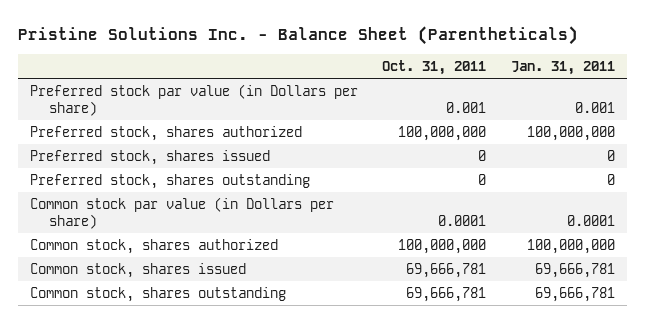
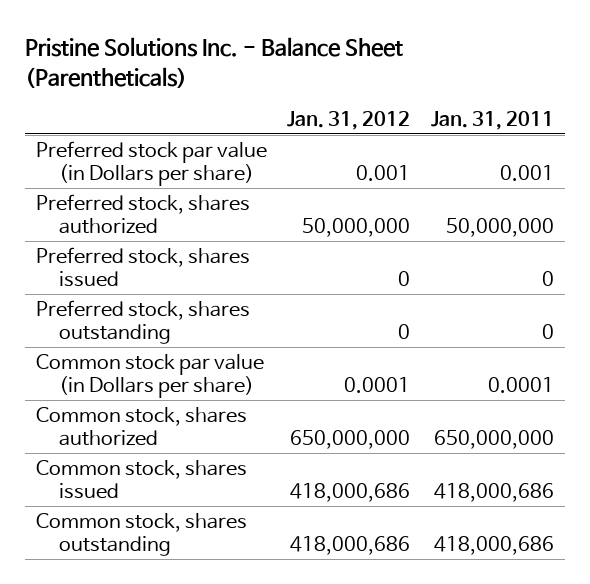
[382,60,487,76] Oct. 31, 2011 -> none
none -> [287,111,411,131] Jan. 31, 2012
[526,125,615,141] 100,000,000 -> [446,218,555,238] 50,000,000
[526,238,615,254] 100,000,000 -> [434,430,555,450] 650,000,000
[534,262,615,278] 69,666,781 -> [434,483,555,503] 418,000,686
[534,286,615,302] 69,666,781 -> [434,536,555,556] 418,000,686

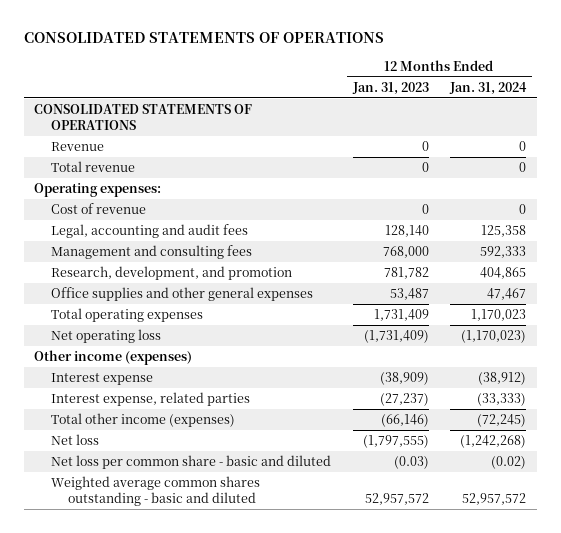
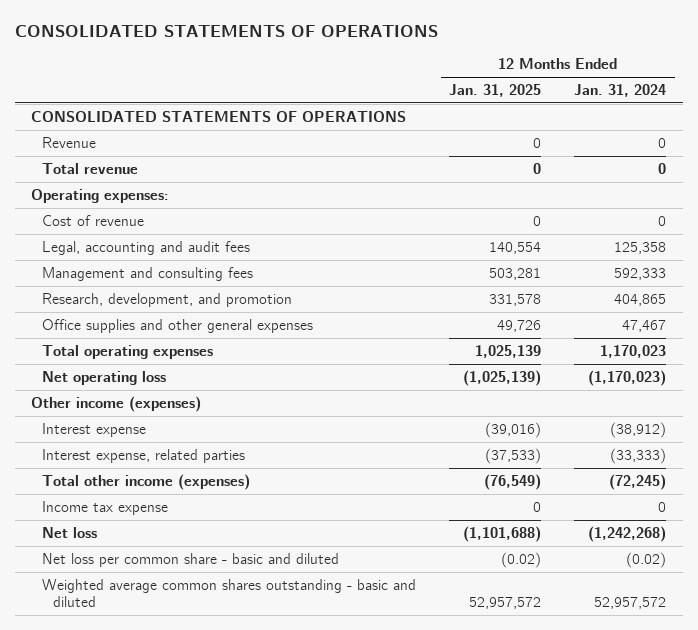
[351,81,429,95] Jan. 31, 2023 -> none
none -> [449,83,542,97] Jan. 31, 2025
none -> [42,500,169,515] Income tax expense

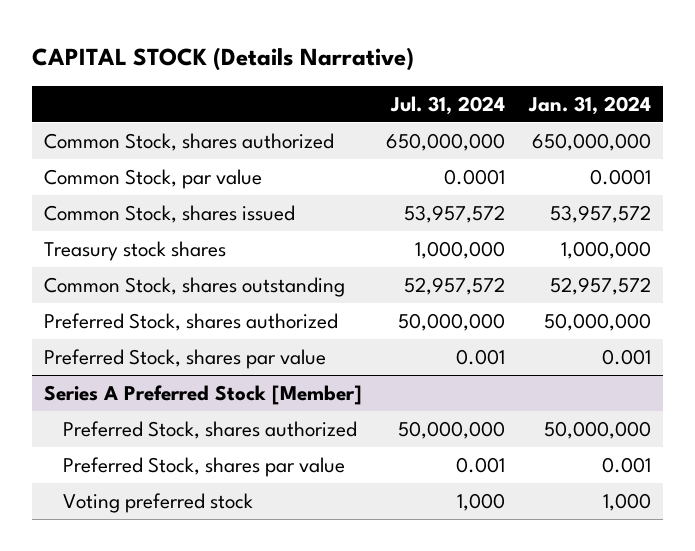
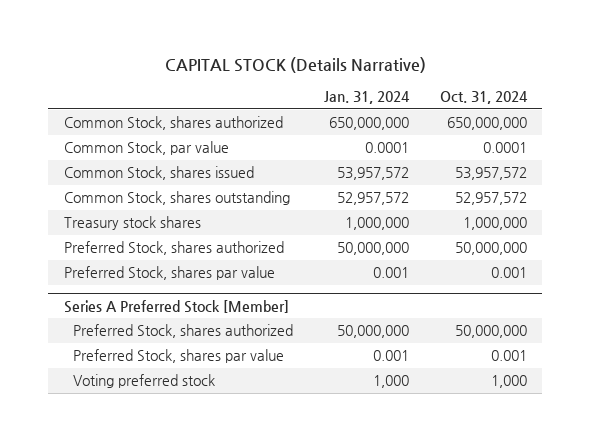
[389,95,505,115] Jul. 31, 2024 -> none
none -> [439,90,528,104] Oct. 31, 2024
[43,240,226,261] Treasury stock shares -> [63,216,201,231] Treasury stock shares

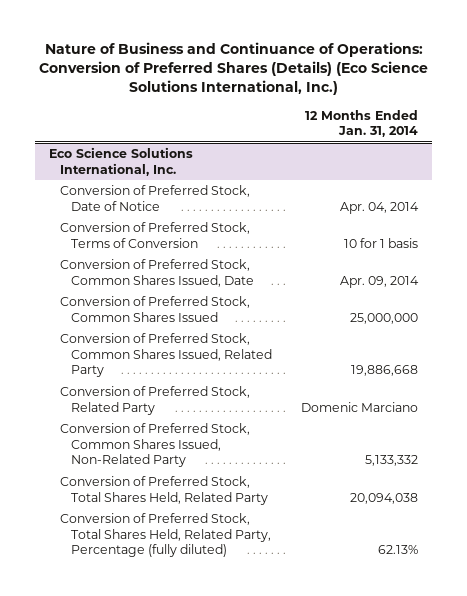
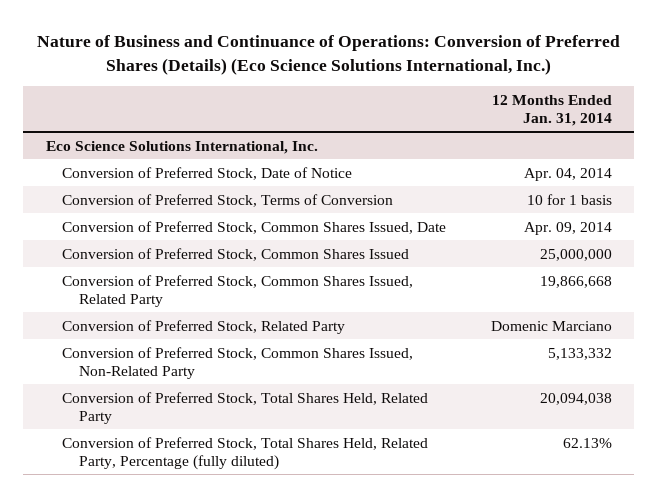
[350,365,418,377] 19,886,668 -> [539,275,612,288] 19,866,668

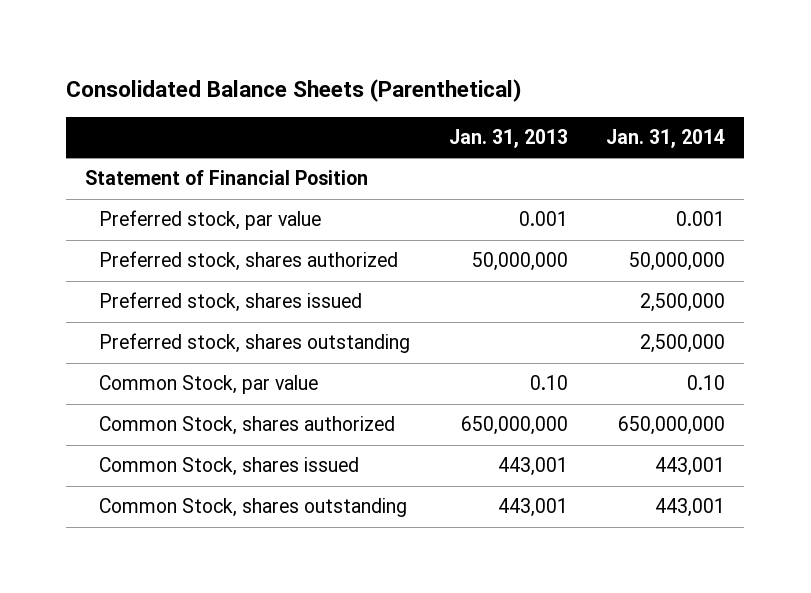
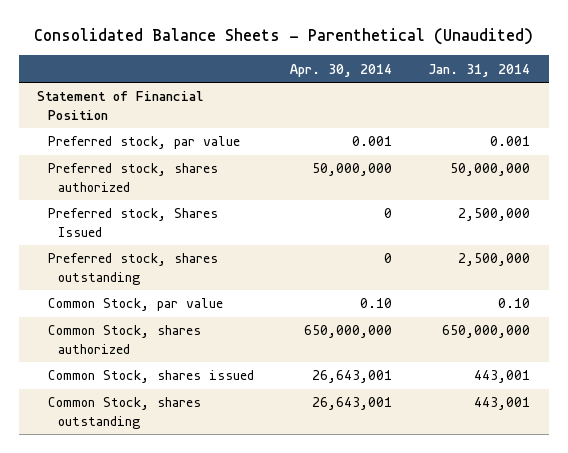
[66,78,523,102] Consolidated Balance Sheets (Parenthetical) -> [33,28,533,46] Consolidated Balance Sheets - Parenthetical (Unaudited)
[448,128,568,148] Jan. 31, 2013 -> none
none -> [290,63,393,77] Apr. 30, 2014
[99,292,363,313] Preferred stock, shares issued -> [47,208,218,237] Preferred stock, Shares Issued

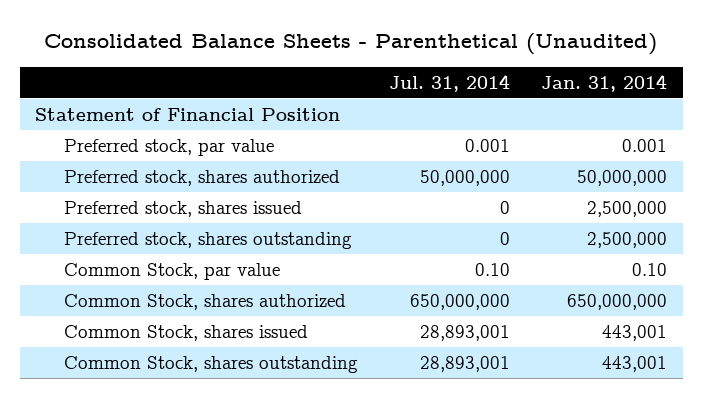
[290,63,393,77] Apr. 30, 2014 -> none
none -> [389,73,511,92] Jul. 31, 2014
[47,208,218,237] Preferred stock, Shares Issued -> [63,200,302,217] Preferred stock, shares issued

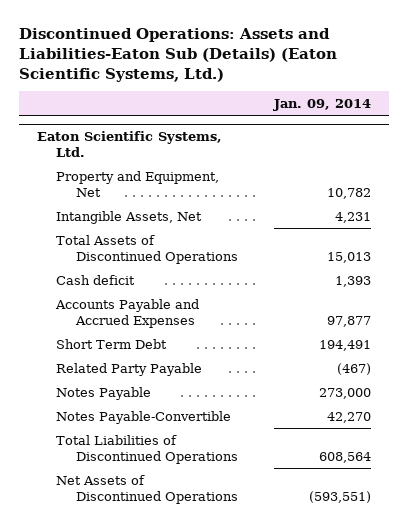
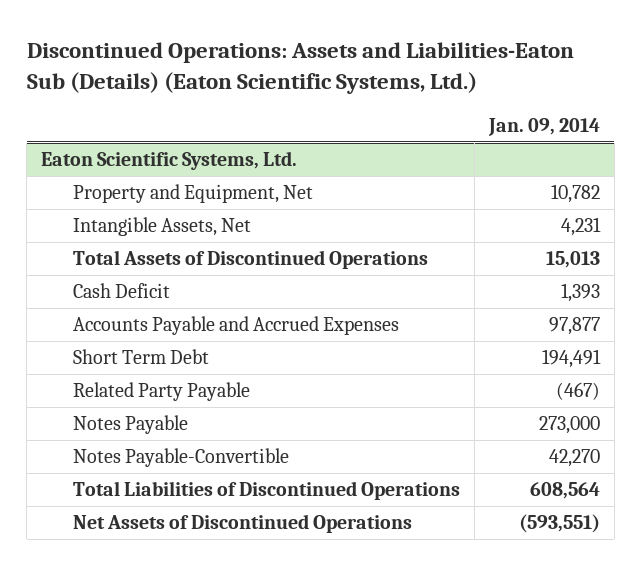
[56,274,136,285] Cash deficit -> [72,283,170,299] Cash Deficit

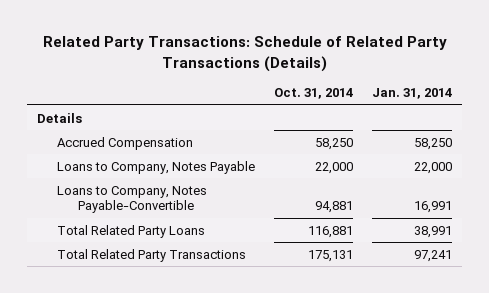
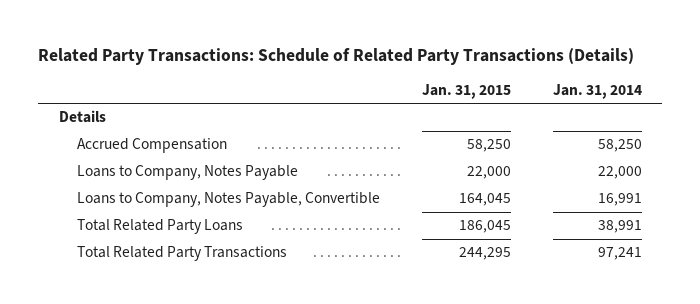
[274,88,354,100] Oct. 31, 2014 -> none
none -> [421,84,511,100] Jan. 31, 2015
[57,185,208,214] Loans to Company, Notes Payable-Convertible -> [77,192,381,208] Loans to Company, Notes Payable, Convertible

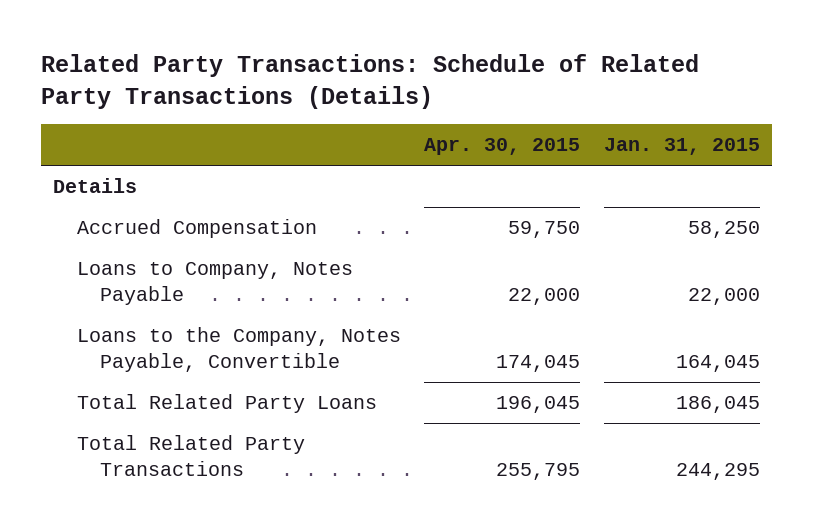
[552,84,642,100] Jan. 31, 2014 -> none
none -> [424,138,581,156] Apr. 30, 2015
[77,192,381,208] Loans to Company, Notes Payable, Convertible -> [76,327,401,372] Loans to the Company, Notes Payable, Convertible

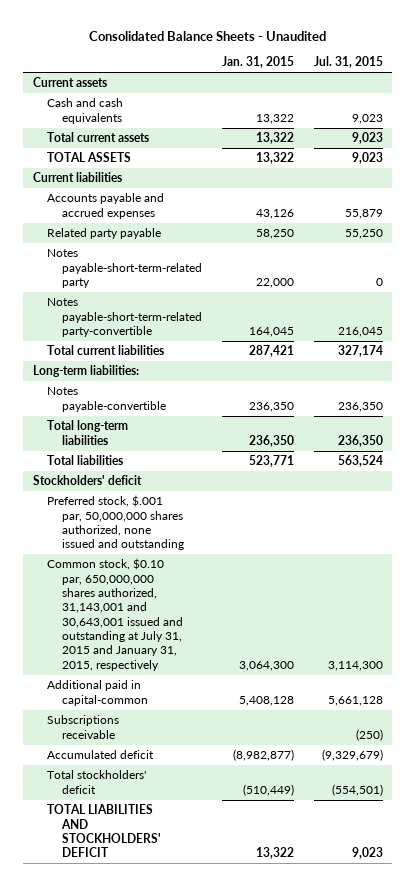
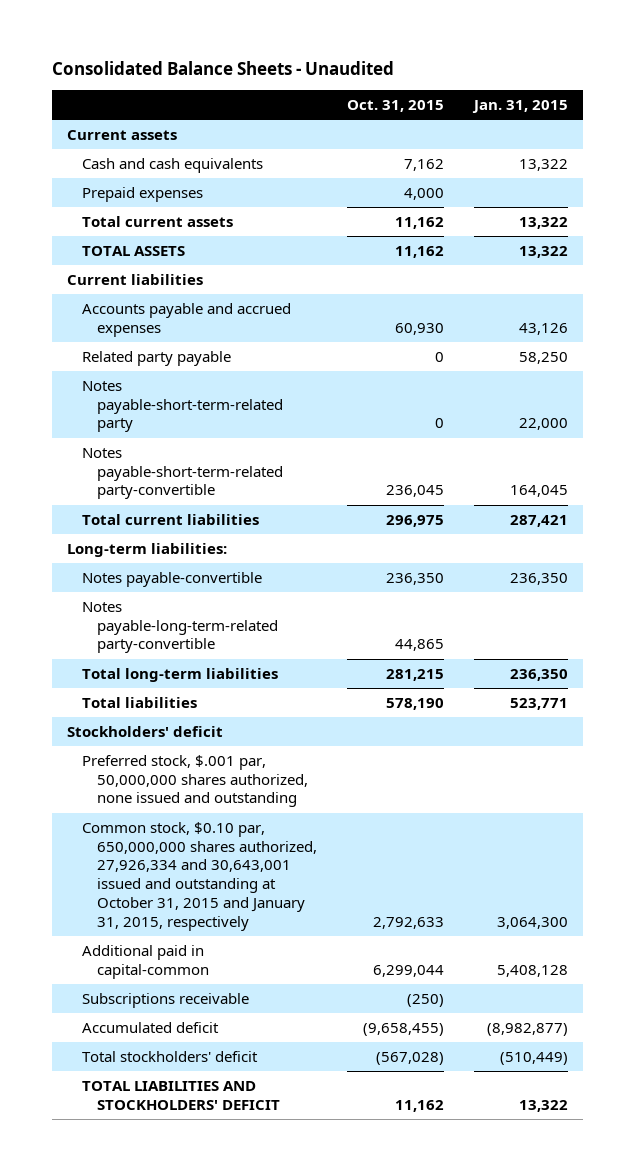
[313,56,383,69] Jul. 31, 2015 -> none
none -> [346,100,444,113] Oct. 31, 2015
none -> [81,186,203,202] Prepaid expenses
none -> [81,601,278,654] Notes payable-long-term-related party-convertible
[47,558,183,671] Common stock, $0.10 par, 650,000,000 shares authorized, 31,143,001 and 30,643,001 issued and outstanding at July 31, 2015 and January 31, 2015, respectively -> [81,821,317,931] Common stock, $0.10 par, 650,000,000 shares authorized, 27,926,334 and 30,643,001 issued and outstanding at October 31, 2015 and January 31, 2015, respectively

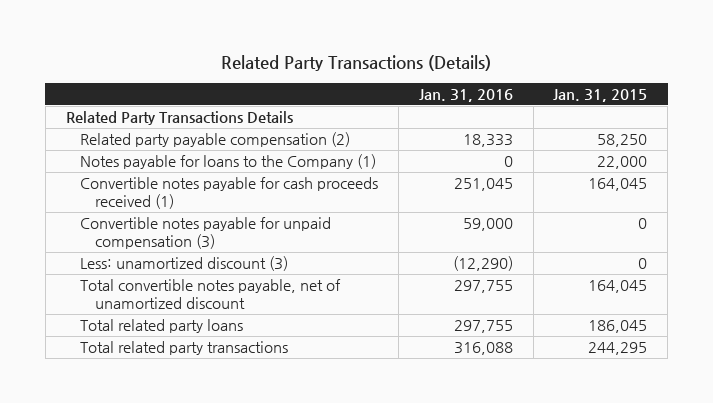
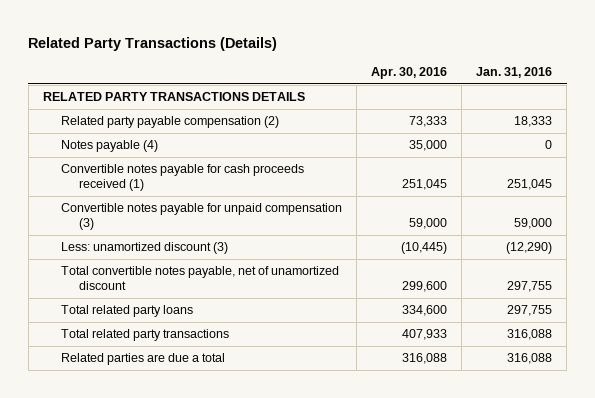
[553,89,648,103] Jan. 31, 2015 -> none
none -> [370,67,447,80] Apr. 30, 2016
[65,111,293,126] Related Party Transactions Details -> [42,92,305,102] RELATED PARTY TRANSACTIONS DETAILS
[80,154,377,170] Notes payable for loans to the Company (1) -> none
none -> [60,140,158,153] Notes payable (4)
none -> [60,353,225,366] Related parties are due a total

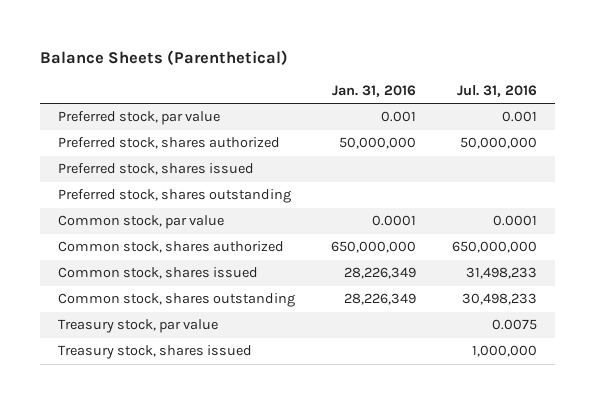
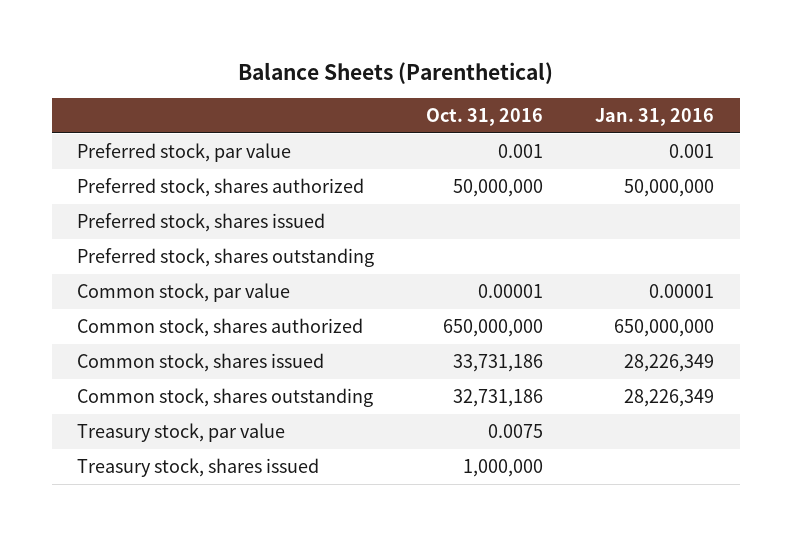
[456,84,537,97] Jul. 31, 2016 -> none
none -> [426,107,544,126] Oct. 31, 2016
[371,215,416,227] 0.0001 -> [648,283,714,298] 0.00001

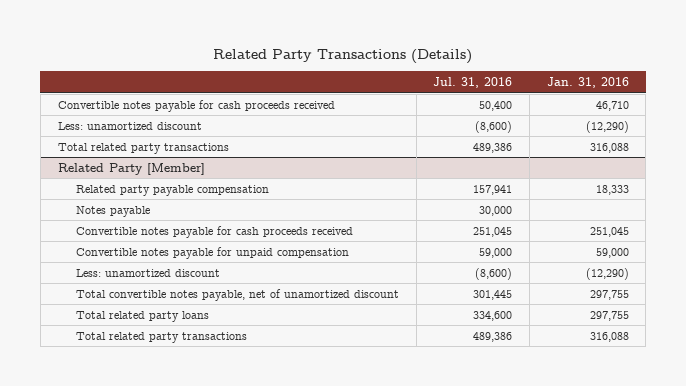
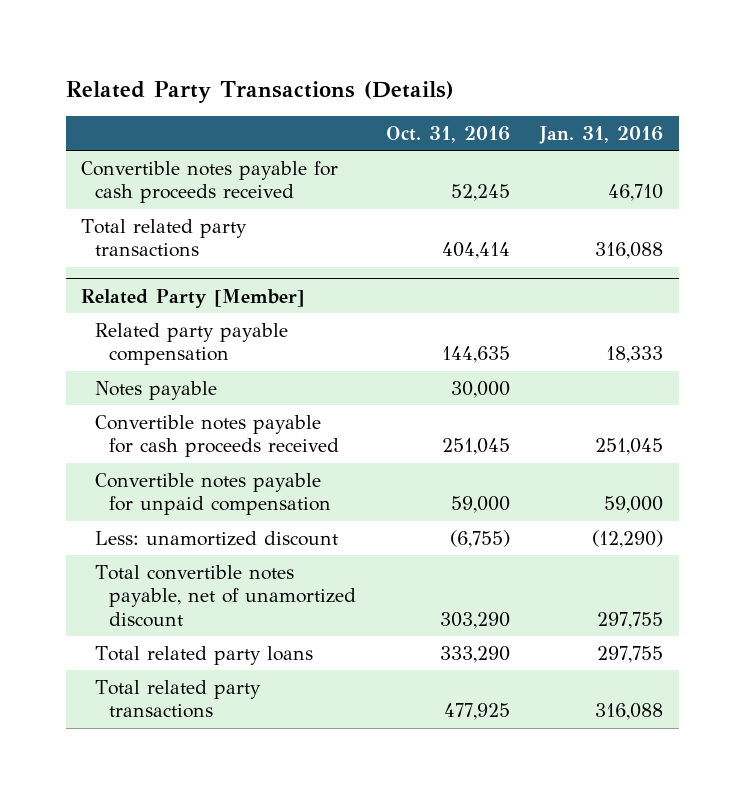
[433,77,513,89] Jul. 31, 2016 -> none
none -> [386,126,511,144] Oct. 31, 2016
[57,121,202,130] Less: unamortized discount -> none

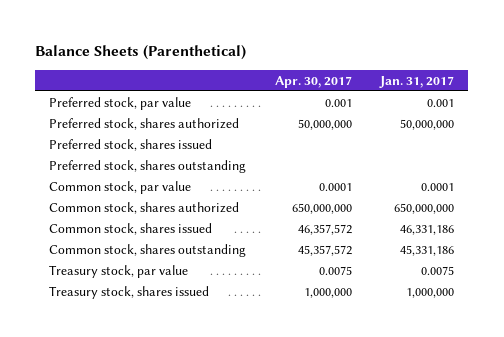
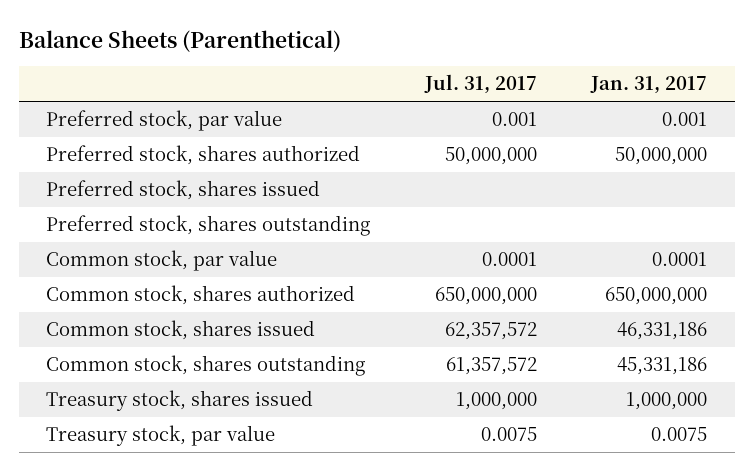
[274,75,352,88] Apr. 30, 2017 -> none
none -> [423,74,537,95] Jul. 31, 2017
[49,265,189,279] Treasury stock, par value -> [46,425,276,447] Treasury stock, par value

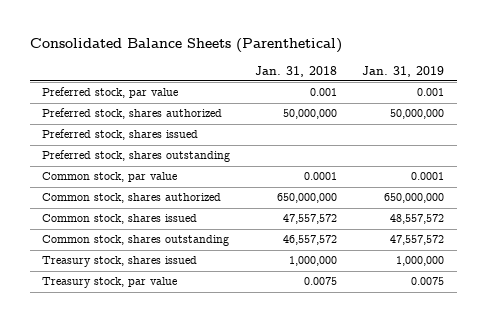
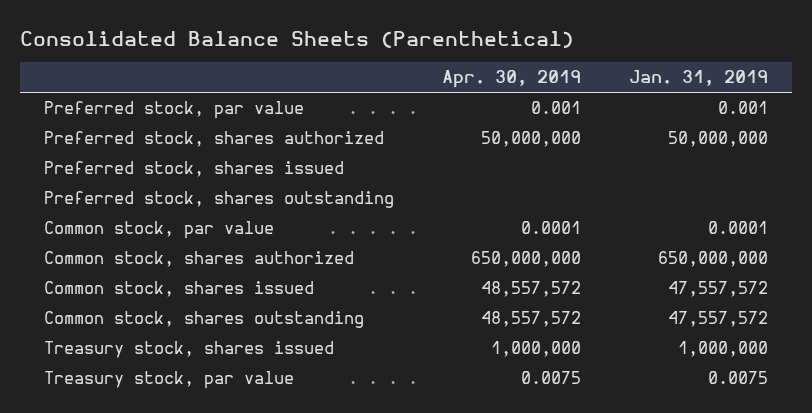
[255,65,338,77] Jan. 31, 2018 -> none
none -> [442,70,582,89] Apr. 30, 2019
[390,214,445,225] 48,557,572 -> [668,281,769,298] 47,557,572

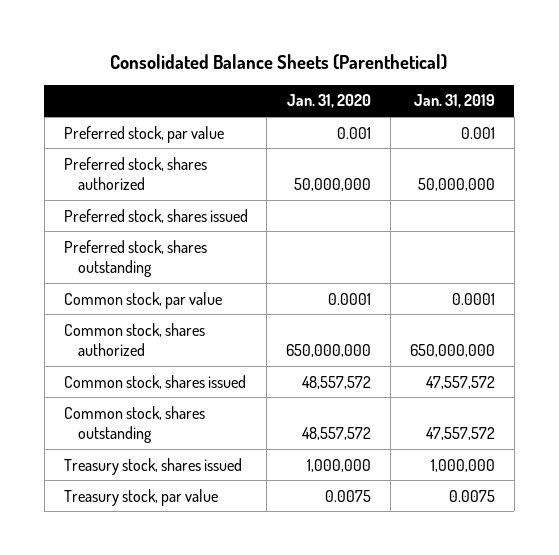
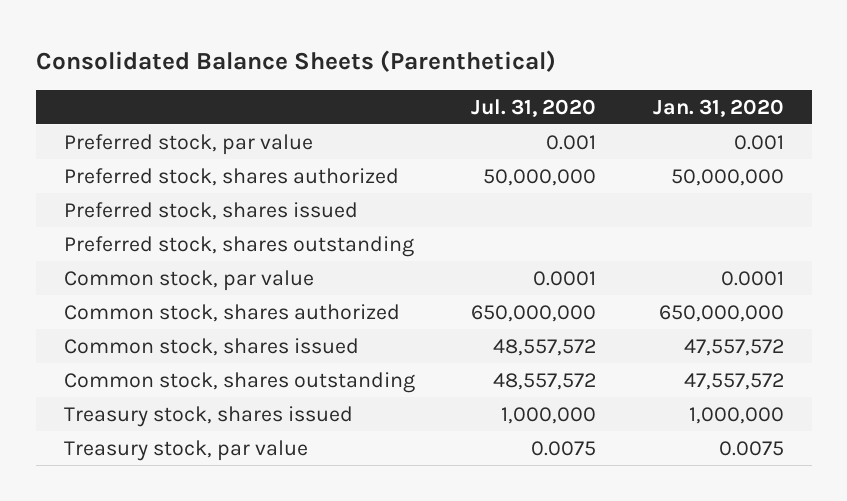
[414,94,496,109] Jan. 31, 2019 -> none
none -> [471,98,597,117] Jul. 31, 2020
[302,375,372,389] 48,557,572 -> [683,338,784,356] 47,557,572
[302,426,372,440] 48,557,572 -> [683,372,784,390] 47,557,572

